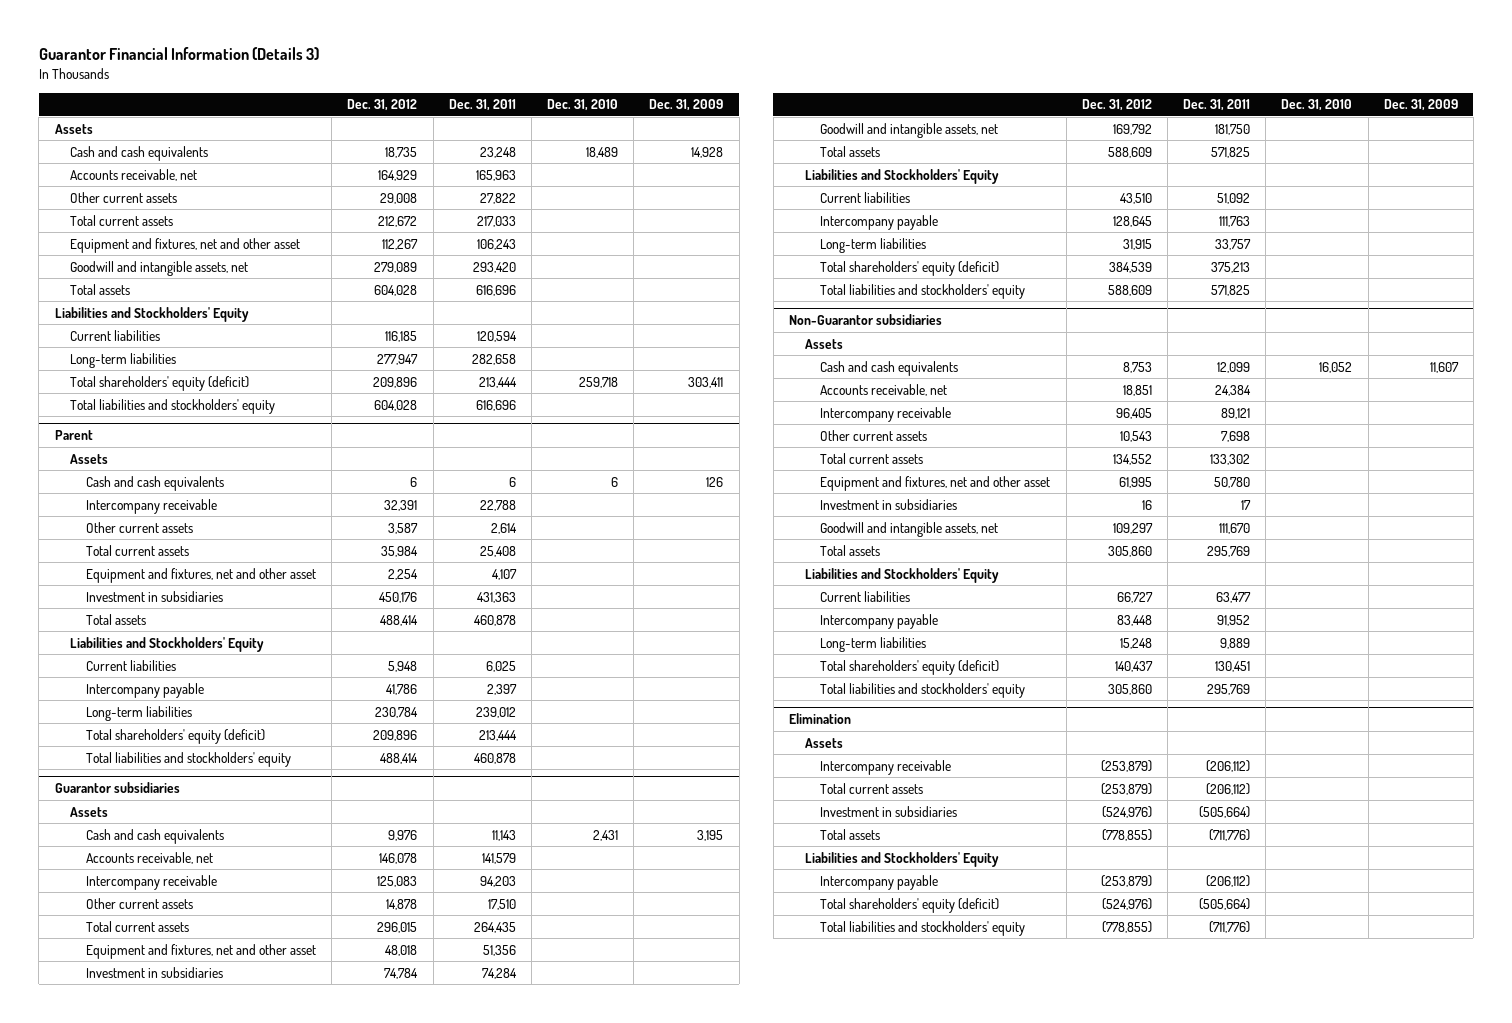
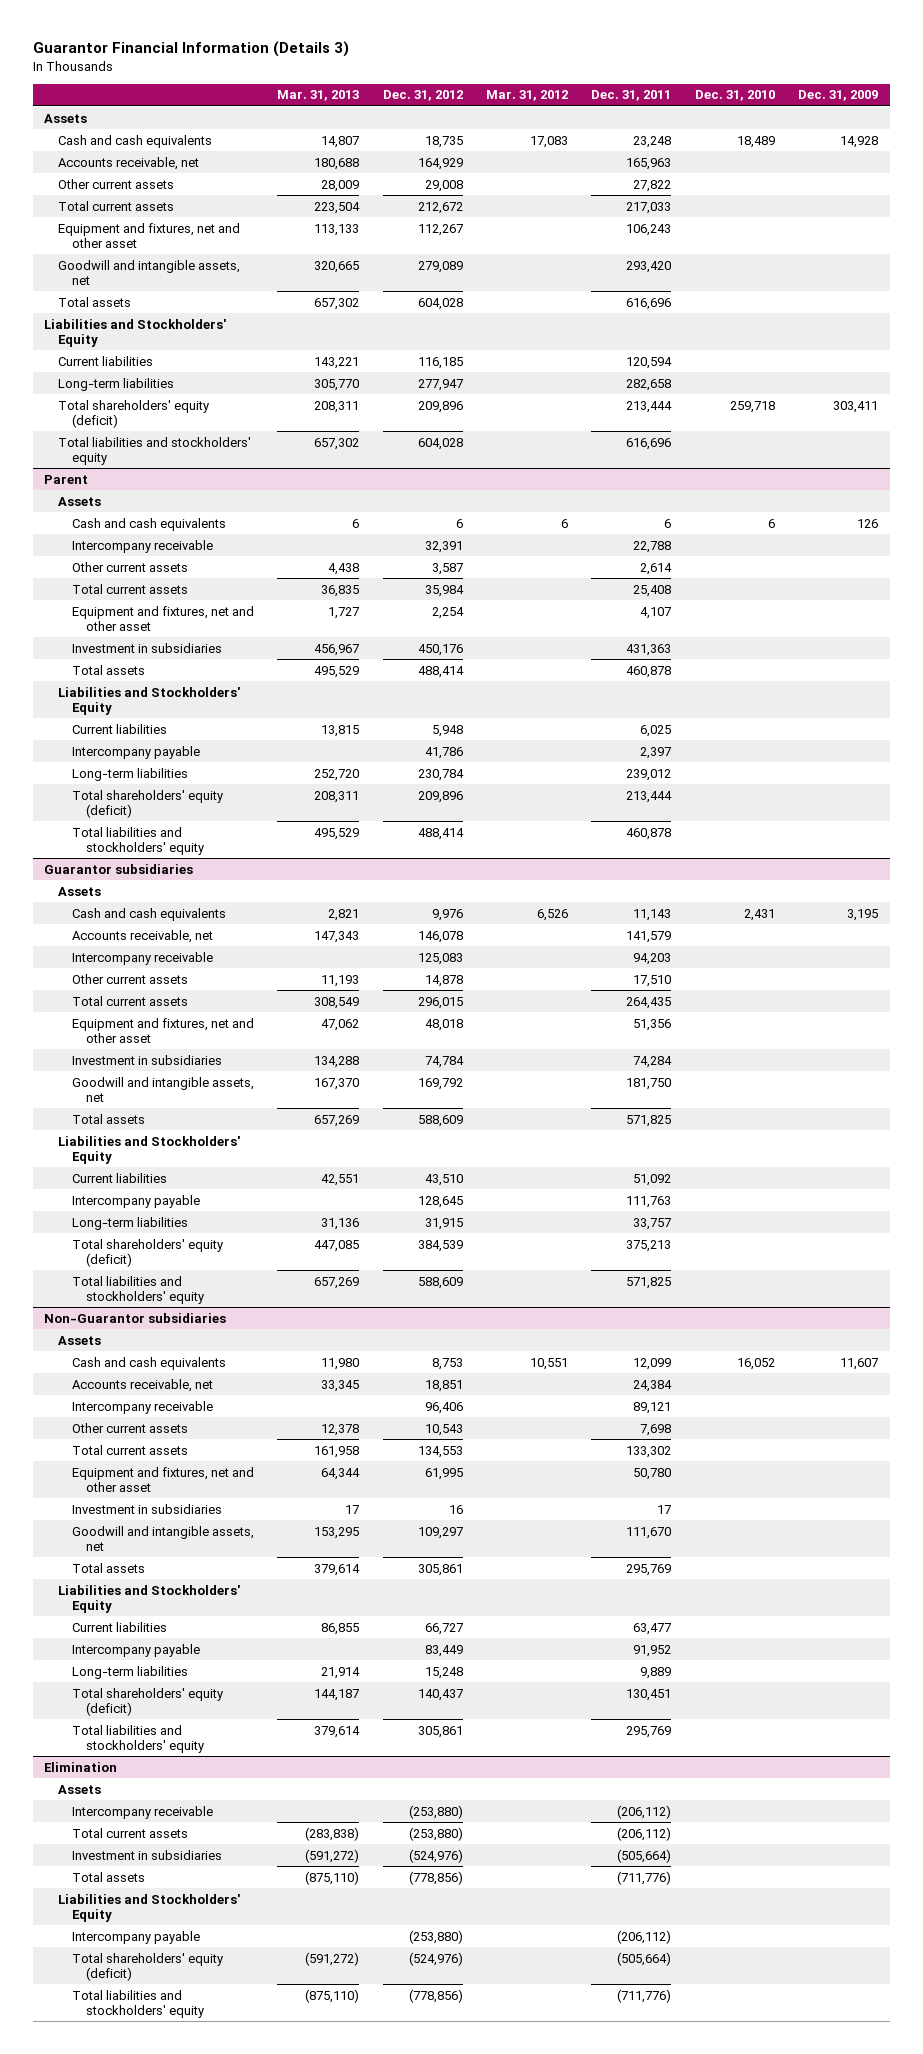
none -> [277,90,360,102] Mar. 31, 2013
none -> [486,90,569,102] Mar. 31, 2012
[1115,407,1152,419] 96,405 -> [424,1401,463,1414] 96,406
[1112,453,1152,465] 134,552 -> [417,1445,463,1458] 134,553
[1107,545,1152,557] 305,860 -> [417,1563,463,1576] 305,861
[1116,614,1152,626] 83,448 -> [424,1644,463,1657] 83,449
[1107,683,1152,695] 305,860 -> [417,1725,463,1738] 305,861
[1100,759,1152,772] (253,879) -> [408,1804,463,1819] (253,880)
[1100,782,1152,795] (253,879) -> [408,1826,463,1841] (253,880)
[1101,828,1152,841] (778,855) -> [408,1870,463,1885] (778,856)
[1100,874,1152,887] (253,879) -> [408,1929,463,1944] (253,880)
[1101,920,1152,933] (778,855) -> [408,1988,463,2003] (778,856)

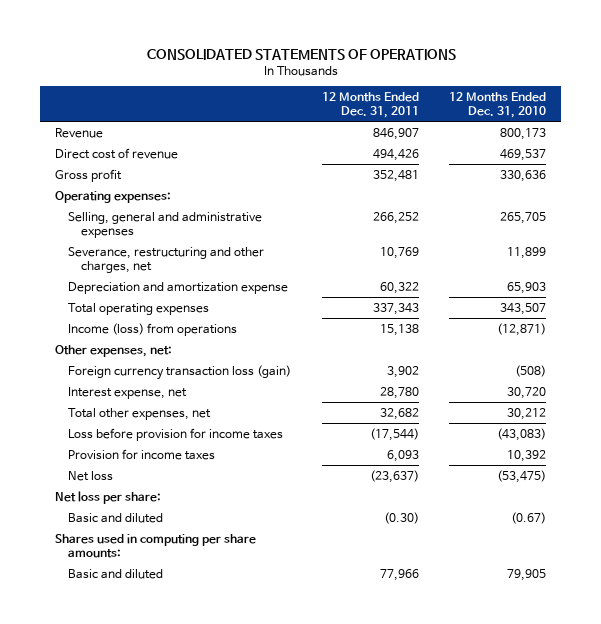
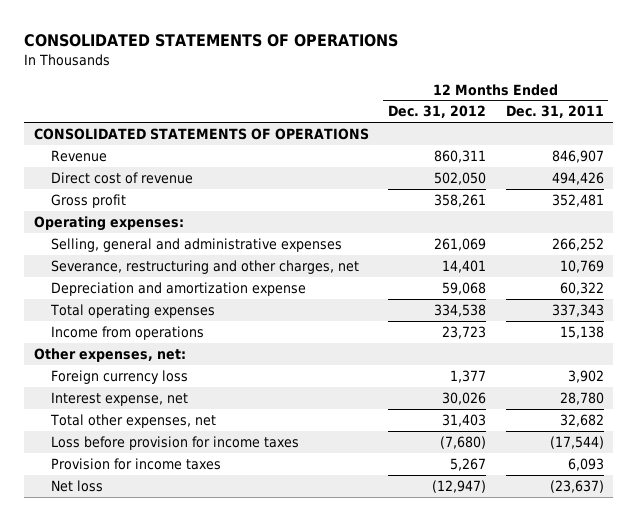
[448,91,546,119] 12 Months Ended Dec. 31, 2010 -> none
none -> [388,105,487,119] Dec. 31, 2012
none -> [33,128,369,141] CONSOLIDATED STATEMENTS OF OPERATIONS
[68,322,238,336] Income (loss) from operations -> [51,326,205,341] Income from operations
[68,364,292,380] Foreign currency transaction loss (gain) -> [51,370,189,385] Foreign currency loss
[55,490,162,504] Net loss per share: -> none
[68,512,164,523] Basic and diluted -> none
[55,533,257,558] Shares used in computing per share amounts: -> none
[68,568,164,579] Basic and diluted -> none

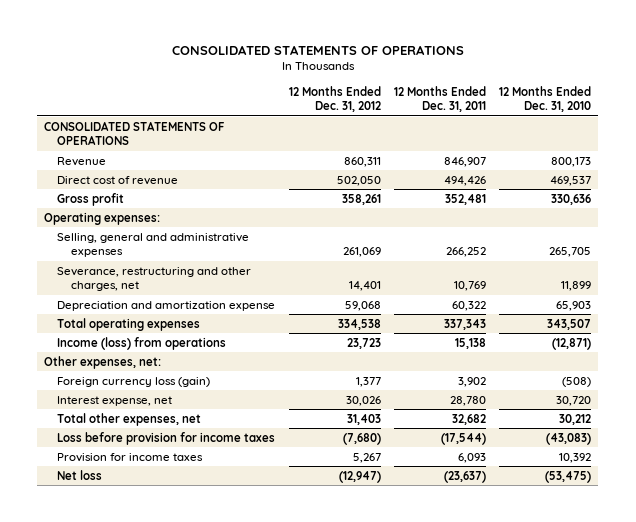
none -> [499,85,592,112] 12 Months Ended Dec. 31, 2010
[51,326,205,341] Income from operations -> [57,336,227,350] Income (loss) from operations
[51,370,189,385] Foreign currency loss -> [57,376,211,387] Foreign currency loss (gain)

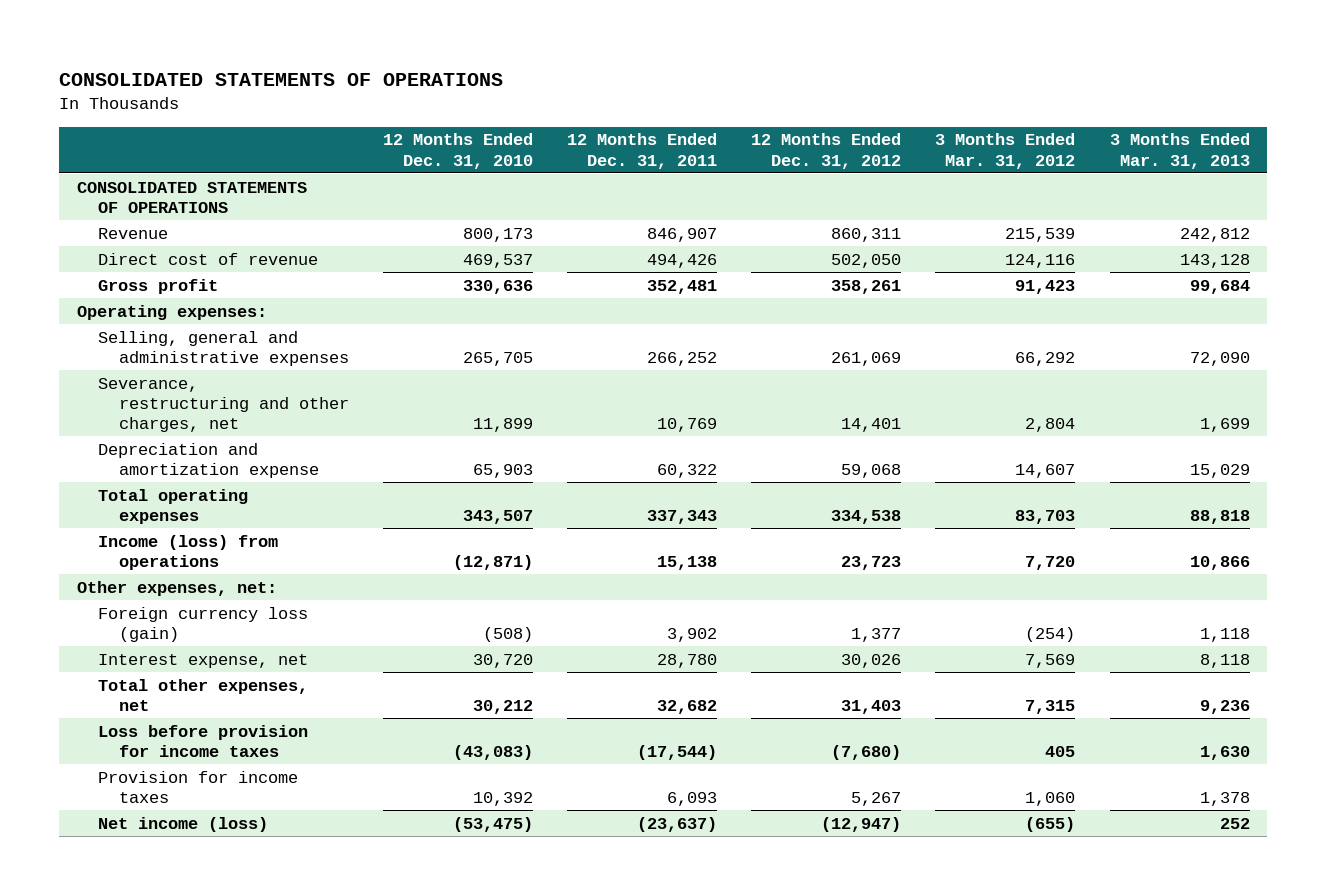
none -> [935,133,1076,169] 3 Months Ended Mar. 31, 2012
none -> [1109,133,1250,169] 3 Months Ended Mar. 31, 2013
[57,469,103,480] Net loss -> [97,816,268,832] Net income (loss)

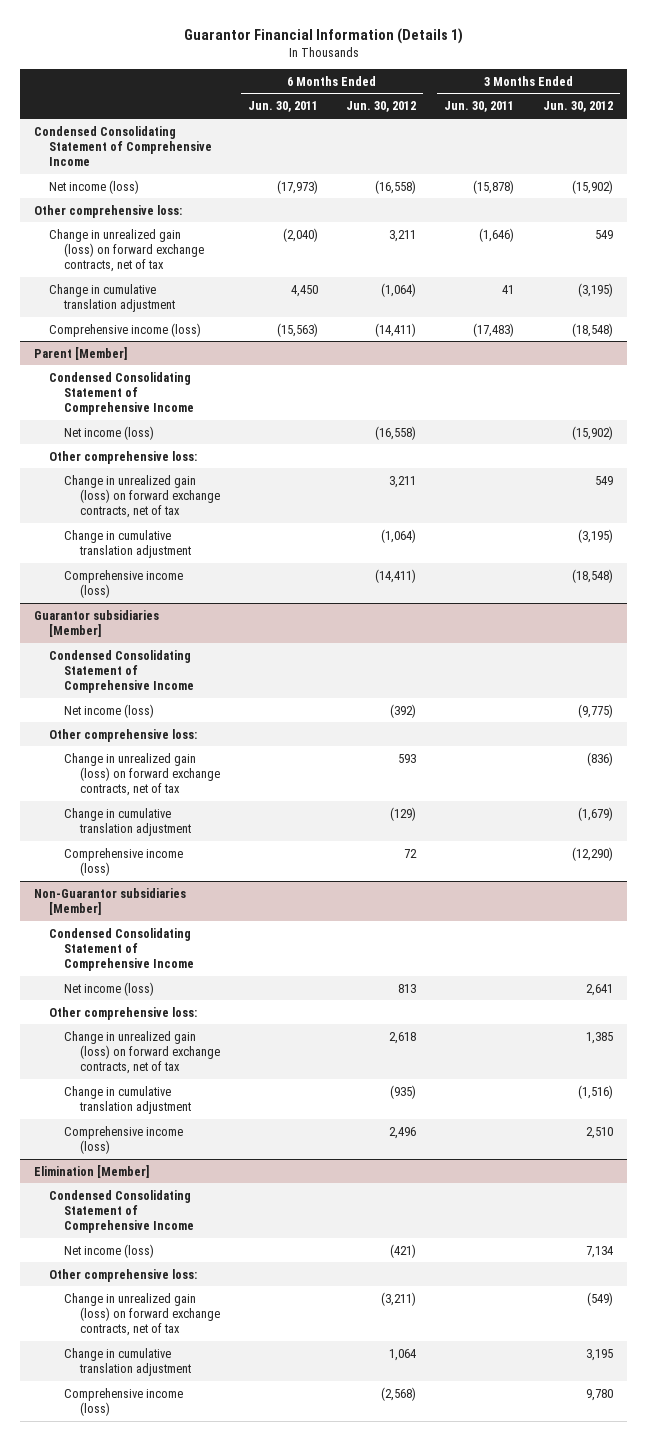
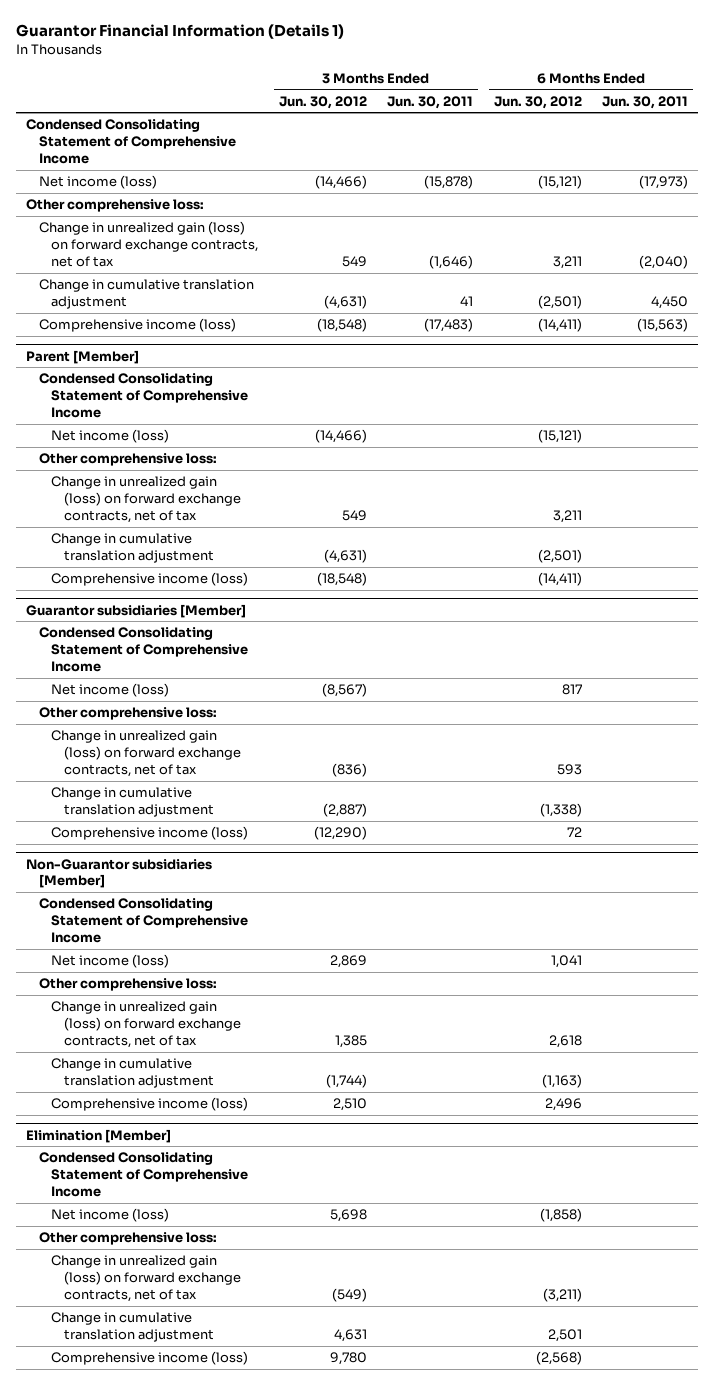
[375,179,417,194] (16,558) -> [537,175,582,190] (15,121)
[571,179,613,194] (15,902) -> [314,175,367,190] (14,466)
[381,282,417,297] (1,064) -> [537,295,582,310] (2,501)
[577,282,613,297] (3,195) -> [323,295,367,310] (4,631)
[375,425,417,440] (16,558) -> [537,429,582,444] (15,121)
[571,425,613,440] (15,902) -> [314,429,367,444] (14,466)
[381,528,417,543] (1,064) -> [537,549,582,564] (2,501)
[577,528,613,543] (3,195) -> [323,549,367,564] (4,631)
[390,703,417,718] (392) -> [561,684,582,696] 817
[577,703,613,718] (9,775) -> [321,683,367,698] (8,567)
[390,806,417,821] (129) -> [539,803,582,818] (1,338)
[577,806,613,821] (1,679) -> [322,803,367,818] (2,887)
[398,983,417,993] 813 -> [550,955,582,969] 1,041
[585,983,613,996] 2,641 -> [329,955,367,969] 2,869
[390,1084,417,1099] (935) -> [541,1074,582,1089] (1,163)
[577,1084,613,1099] (1,516) -> [325,1074,367,1089] (1,744)
[390,1243,417,1258] (421) -> [539,1208,582,1223] (1,858)
[585,1245,613,1258] 7,134 -> [329,1209,367,1223] 5,698
[389,1348,417,1361] 1,064 -> [547,1329,582,1343] 2,501
[585,1348,613,1361] 3,195 -> [333,1329,367,1343] 4,631

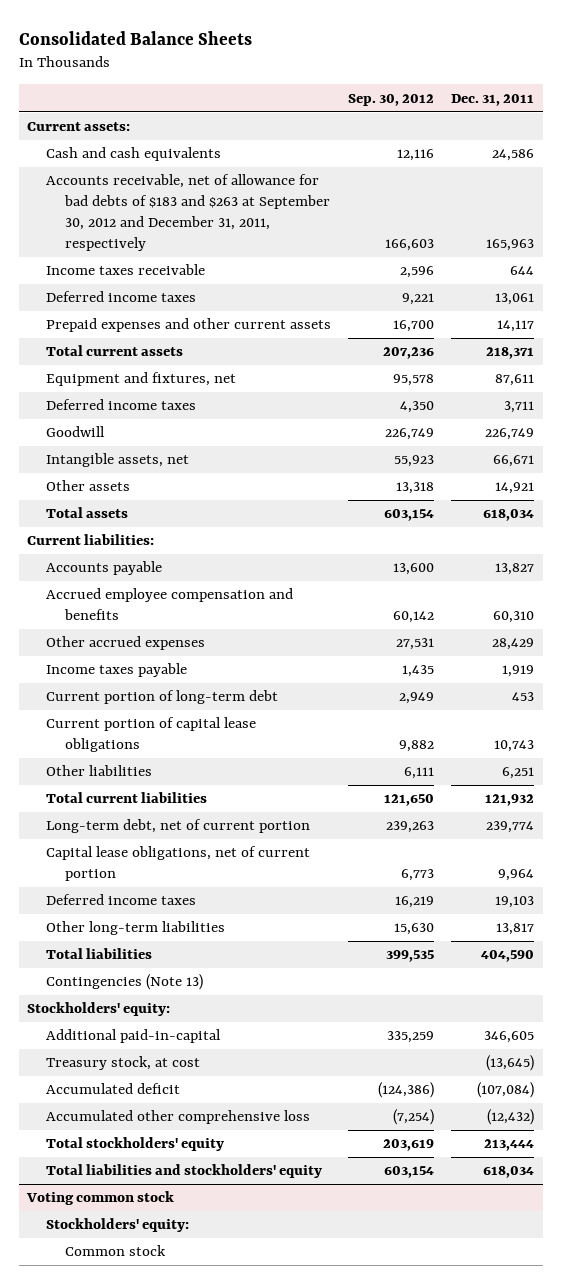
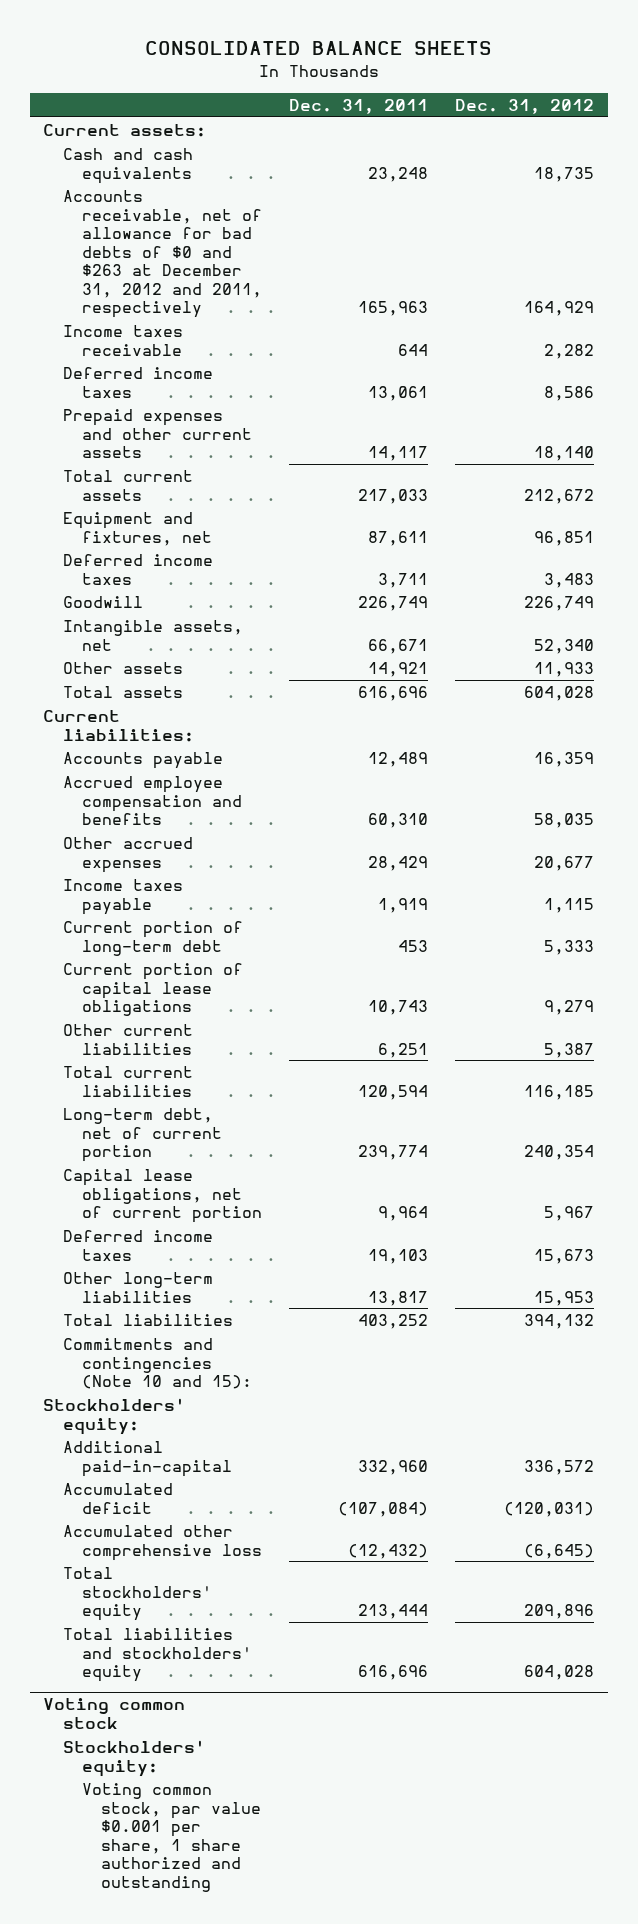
[18,30,252,45] Consolidated Balance Sheets -> [144,40,492,55] CONSOLIDATED BALANCE SHEETS
[348,93,435,106] Sep. 30, 2012 -> none
none -> [455,98,595,114] Dec. 31, 2012
[492,149,535,162] 24,586 -> [368,166,429,182] 23,248
[46,174,331,252] Accounts receivable, net of allowance for bad debts of $183 and $263 at September 30, 2012 and December 31, 2011, respectively -> [62,190,263,319] Accounts receivable, net of allowance for bad debts of $0 and $263 at December 31, 2012 and 2011, respectively
[486,347,535,360] 218,371 -> [358,488,429,504] 217,033
[483,509,535,522] 618,034 -> [358,686,429,702] 616,696
[495,563,535,576] 13,827 -> [368,752,429,768] 12,489
[46,765,153,777] Other liabilities -> [62,1024,193,1055] Other current liabilities
[485,794,535,807] 121,932 -> [358,1084,429,1100] 120,594
[481,950,535,963] 404,590 -> [358,1314,429,1330] 403,252
[46,974,204,991] Contingencies (Note 13) -> [62,1338,253,1390] Commitments and contingencies (Note 10 and 15):
[46,1056,201,1071] Treasury stock, at cost -> none
[484,1031,535,1044] 346,605 -> [358,1459,429,1475] 332,960
[483,1166,535,1179] 618,034 -> [358,1665,429,1681] 616,696
[65,1245,167,1257] Common stock -> [82,1783,262,1892] Voting common stock, par value $0.001 per share, 1 share authorized and outstanding

